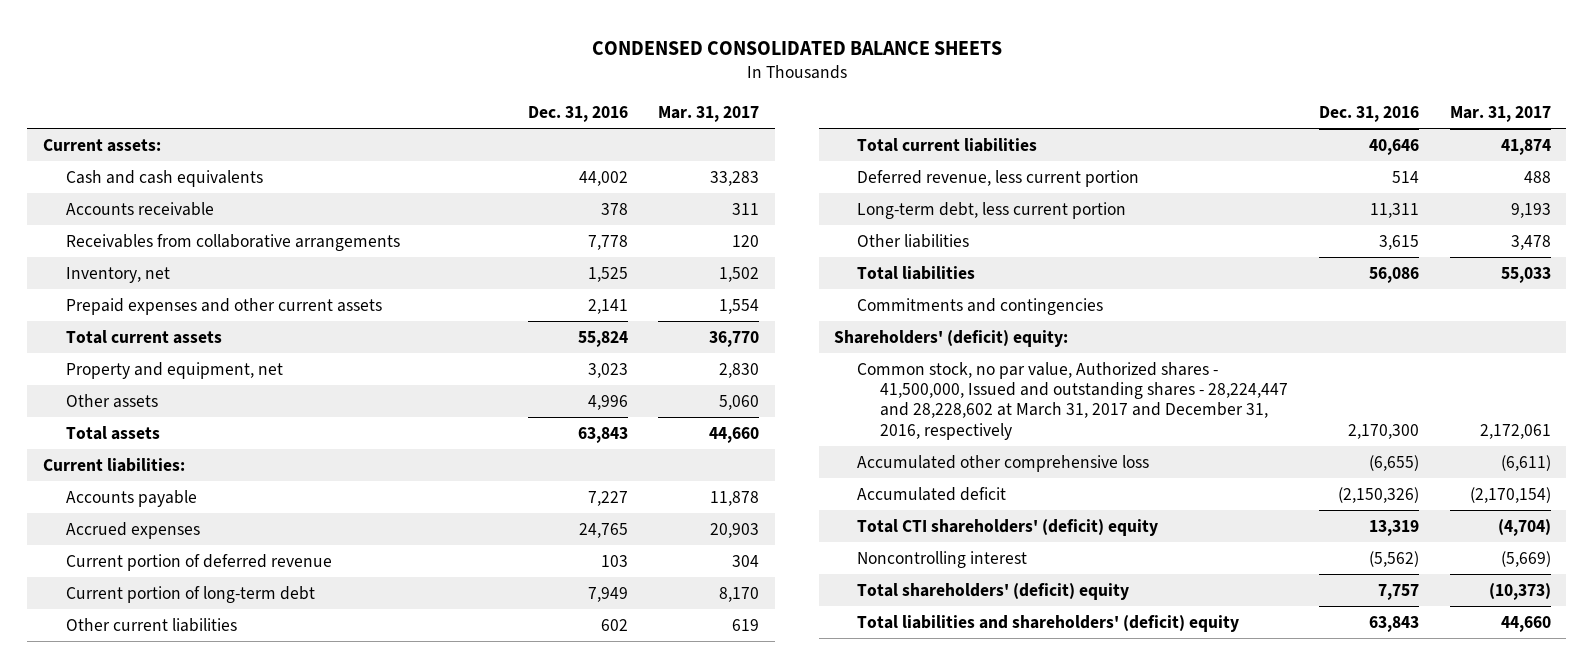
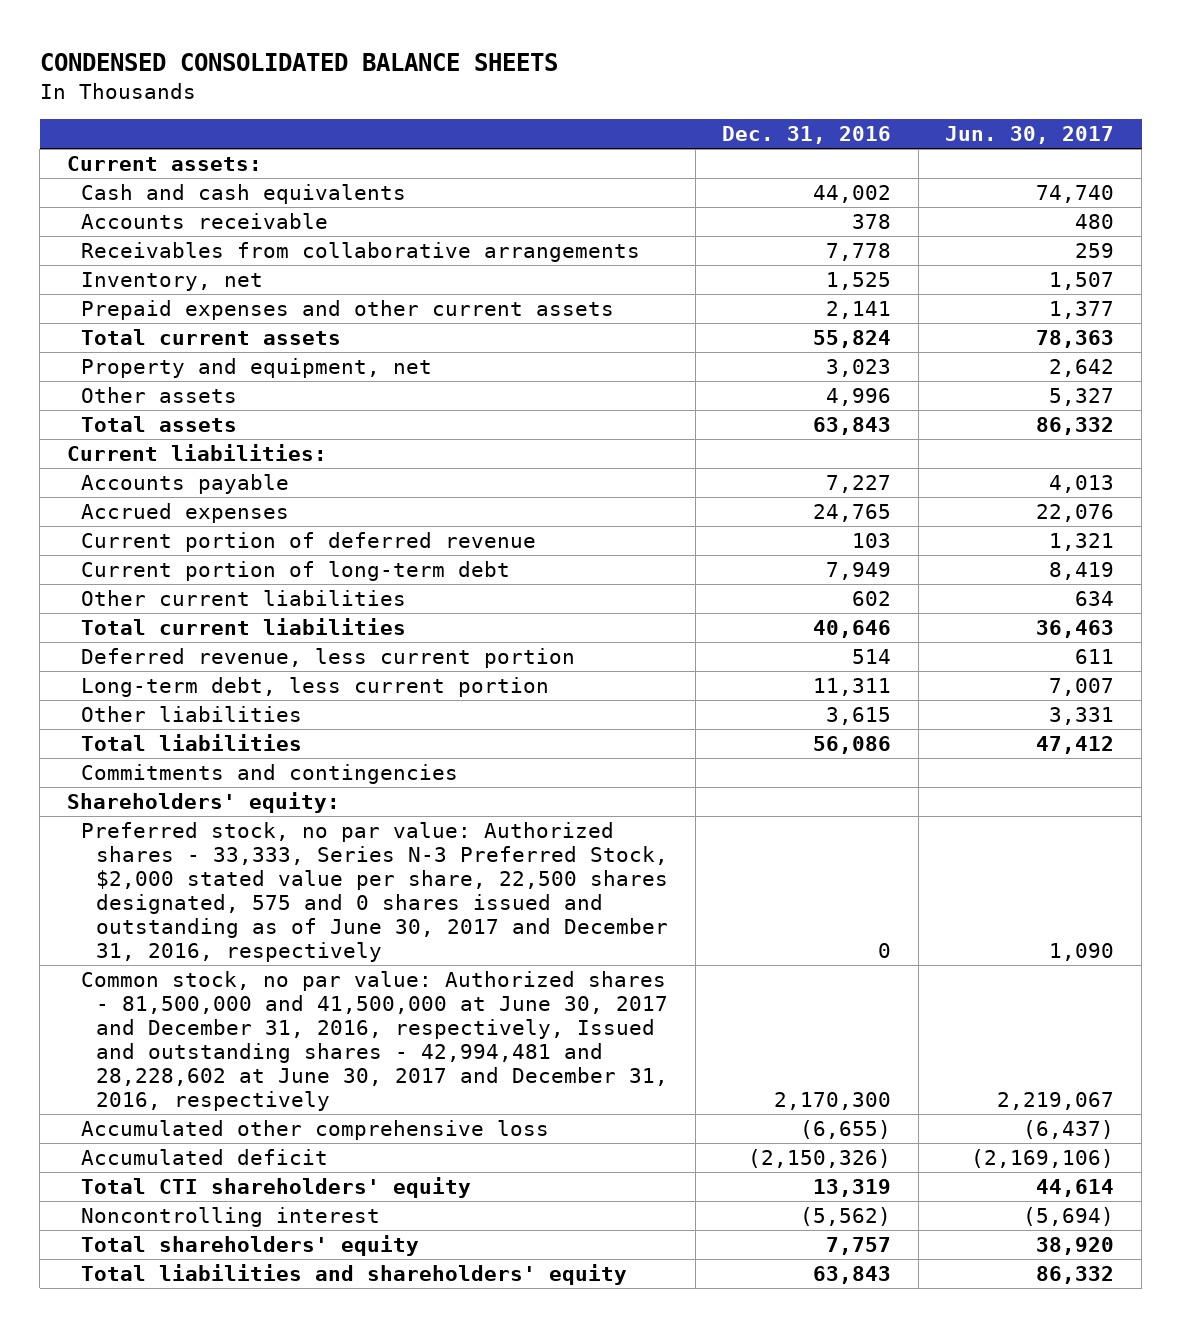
[658,105,760,122] Mar. 31, 2017 -> none
none -> [945,126,1115,145] Jun. 30, 2017
[834,329,1069,347] Shareholders' (deficit) equity: -> [66,792,340,814] Shareholders' equity:
none -> [81,822,669,962] Preferred stock, no par value: Authorized shares - 33,333, Series N-3 Preferred Stock, $2,000 stated value per share, 22,500 shares designated, 575 and 0 shares issued and outstanding as of June 30, 2017 and December 31, 2016, respectively
[857,361,1289,440] Common stock, no par value, Authorized shares - 41,500,000, Issued and outstanding shares - 28,224,447 and 28,228,602 at March 31, 2017 and December 31, 2016, respectively -> [81,971,669,1111] Common stock, no par value: Authorized shares - 81,500,000 and 41,500,000 at June 30, 2017 and December 31, 2016, respectively, Issued and outstanding shares - 42,994,481 and 28,228,602 at June 30, 2017 and December 31, 2016, respectively
[857,518,1159,536] Total CTI shareholders' (deficit) equity -> [81,1177,472,1199] Total CTI shareholders' equity
[857,582,1130,600] Total shareholders' (deficit) equity -> [81,1235,420,1257] Total shareholders' equity
[857,614,1240,632] Total liabilities and shareholders' (deficit) equity -> [81,1264,628,1286] Total liabilities and shareholders' equity

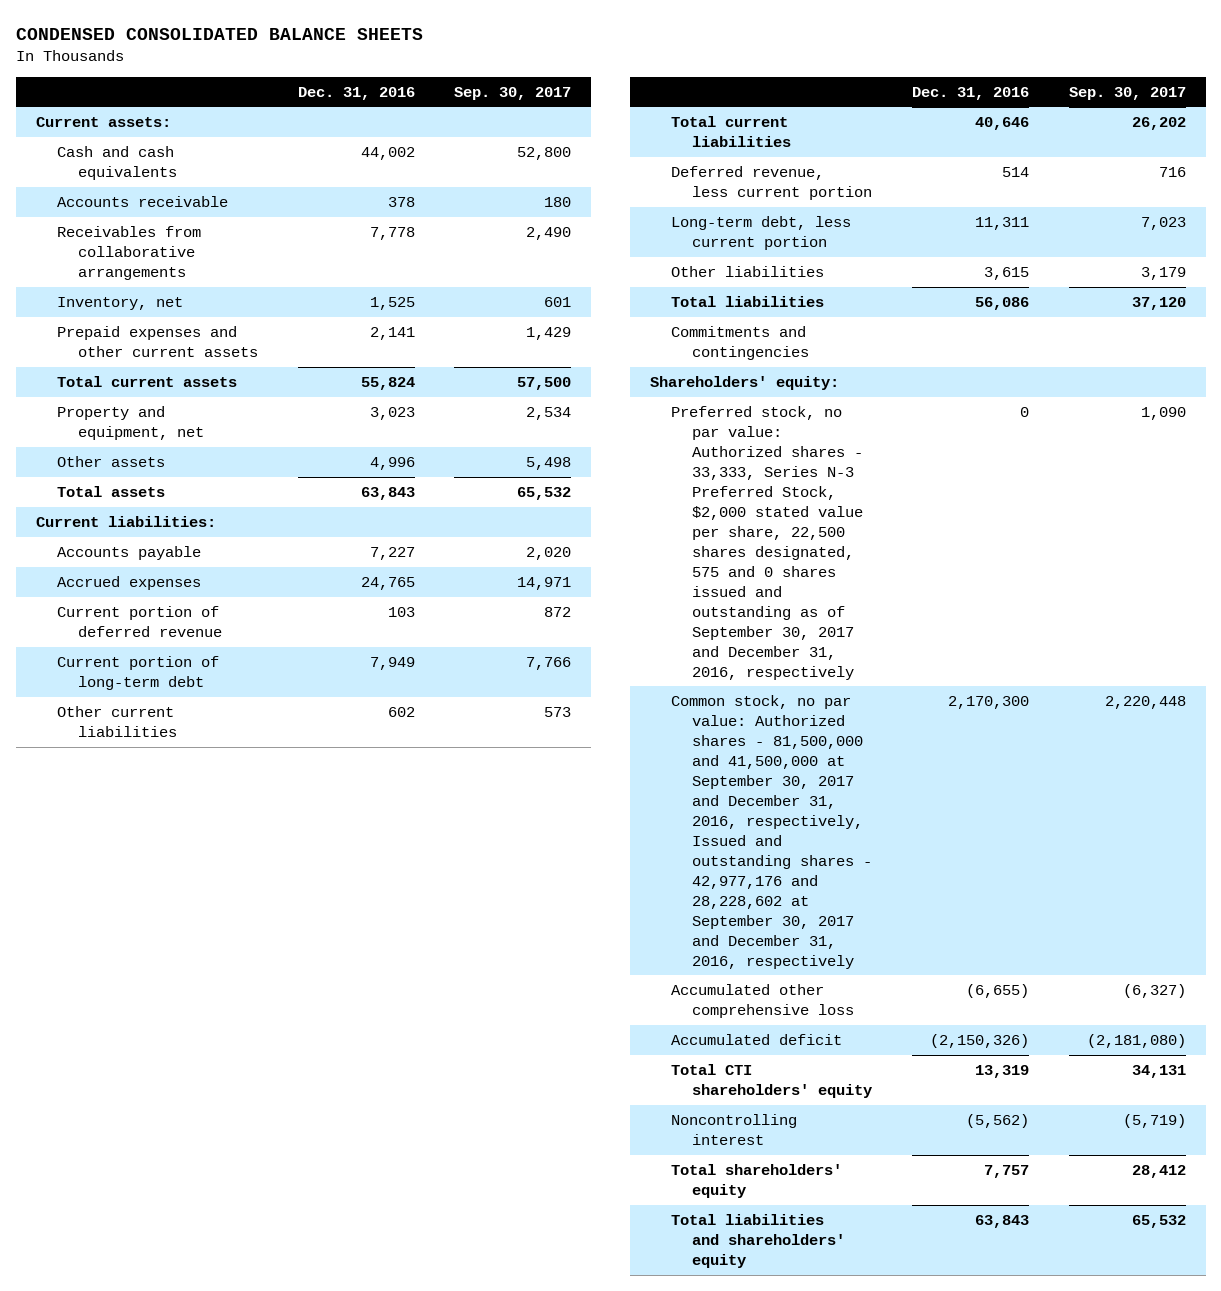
[945,126,1115,145] Jun. 30, 2017 -> none
none -> [454,86,572,100] Sep. 30, 2017
[81,822,669,962] Preferred stock, no par value: Authorized shares - 33,333, Series N-3 Preferred Stock, $2,000 stated value per share, 22,500 shares designated, 575 and 0 shares issued and outstanding as of June 30, 2017 and December 31, 2016, respectively -> [671,406,864,680] Preferred stock, no par value: Authorized shares - 33,333, Series N-3 Preferred Stock, $2,000 stated value per share, 22,500 shares designated, 575 and 0 shares issued and outstanding as of September 30, 2017 and December 31, 2016, respectively
[81,971,669,1111] Common stock, no par value: Authorized shares - 81,500,000 and 41,500,000 at June 30, 2017 and December 31, 2016, respectively, Issued and outstanding shares - 42,994,481 and 28,228,602 at June 30, 2017 and December 31, 2016, respectively -> [671,695,873,969] Common stock, no par value: Authorized shares - 81,500,000 and 41,500,000 at September 30, 2017 and December 31, 2016, respectively, Issued and outstanding shares - 42,977,176 and 28,228,602 at September 30, 2017 and December 31, 2016, respectively

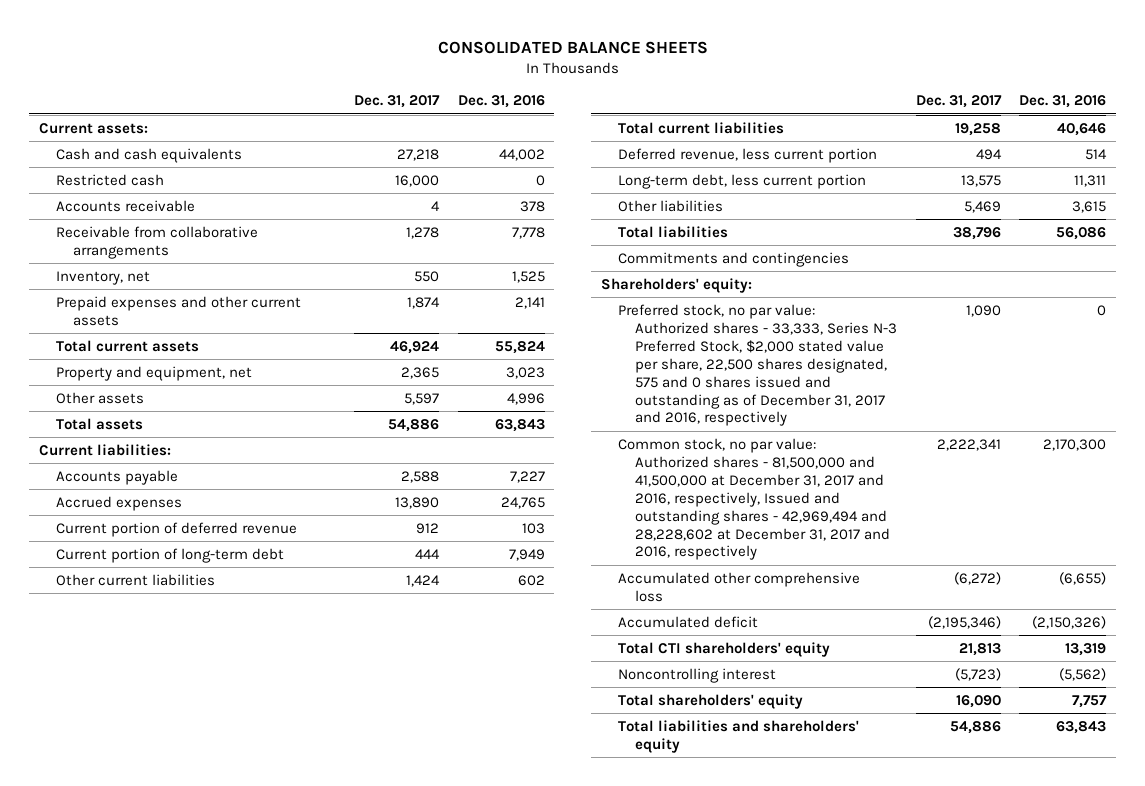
[15,27,423,40] CONDENSED CONSOLIDATED BALANCE SHEETS -> [437,40,708,54] CONSOLIDATED BALANCE SHEETS
[454,86,572,100] Sep. 30, 2017 -> none
none -> [353,95,440,109] Dec. 31, 2017
none -> [55,173,164,186] Restricted cash
[56,226,201,280] Receivables from collaborative arrangements -> [55,225,258,259] Receivable from collaborative arrangements
[671,406,864,680] Preferred stock, no par value: Authorized shares - 33,333, Series N-3 Preferred Stock, $2,000 stated value per share, 22,500 shares designated, 575 and 0 shares issued and outstanding as of September 30, 2017 and December 31, 2016, respectively -> [617,303,897,427] Preferred stock, no par value: Authorized shares - 33,333, Series N-3 Preferred Stock, $2,000 stated value per share, 22,500 shares designated, 575 and 0 shares issued and outstanding as of December 31, 2017 and 2016, respectively
[671,695,873,969] Common stock, no par value: Authorized shares - 81,500,000 and 41,500,000 at September 30, 2017 and December 31, 2016, respectively, Issued and outstanding shares - 42,977,176 and 28,228,602 at September 30, 2017 and December 31, 2016, respectively -> [617,437,890,561] Common stock, no par value: Authorized shares - 81,500,000 and 41,500,000 at December 31, 2017 and 2016, respectively, Issued and outstanding shares - 42,969,494 and 28,228,602 at December 31, 2017 and 2016, respectively

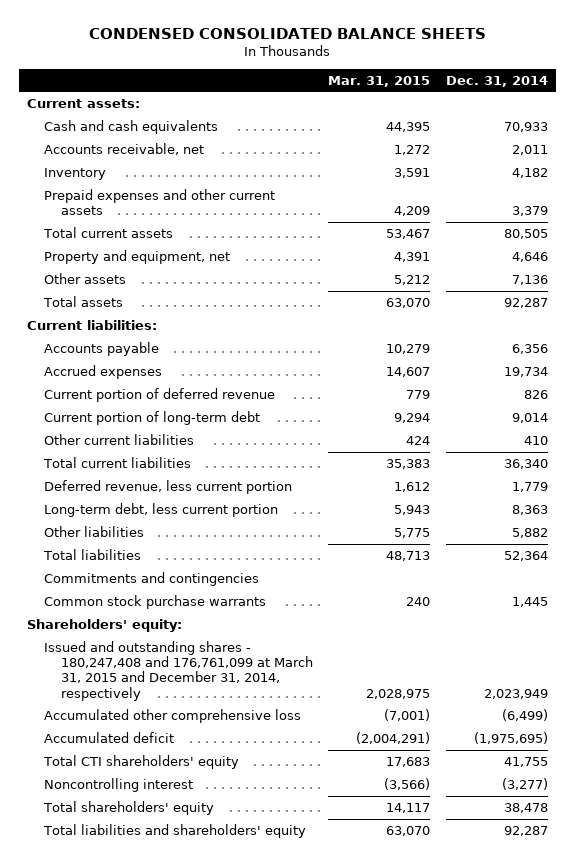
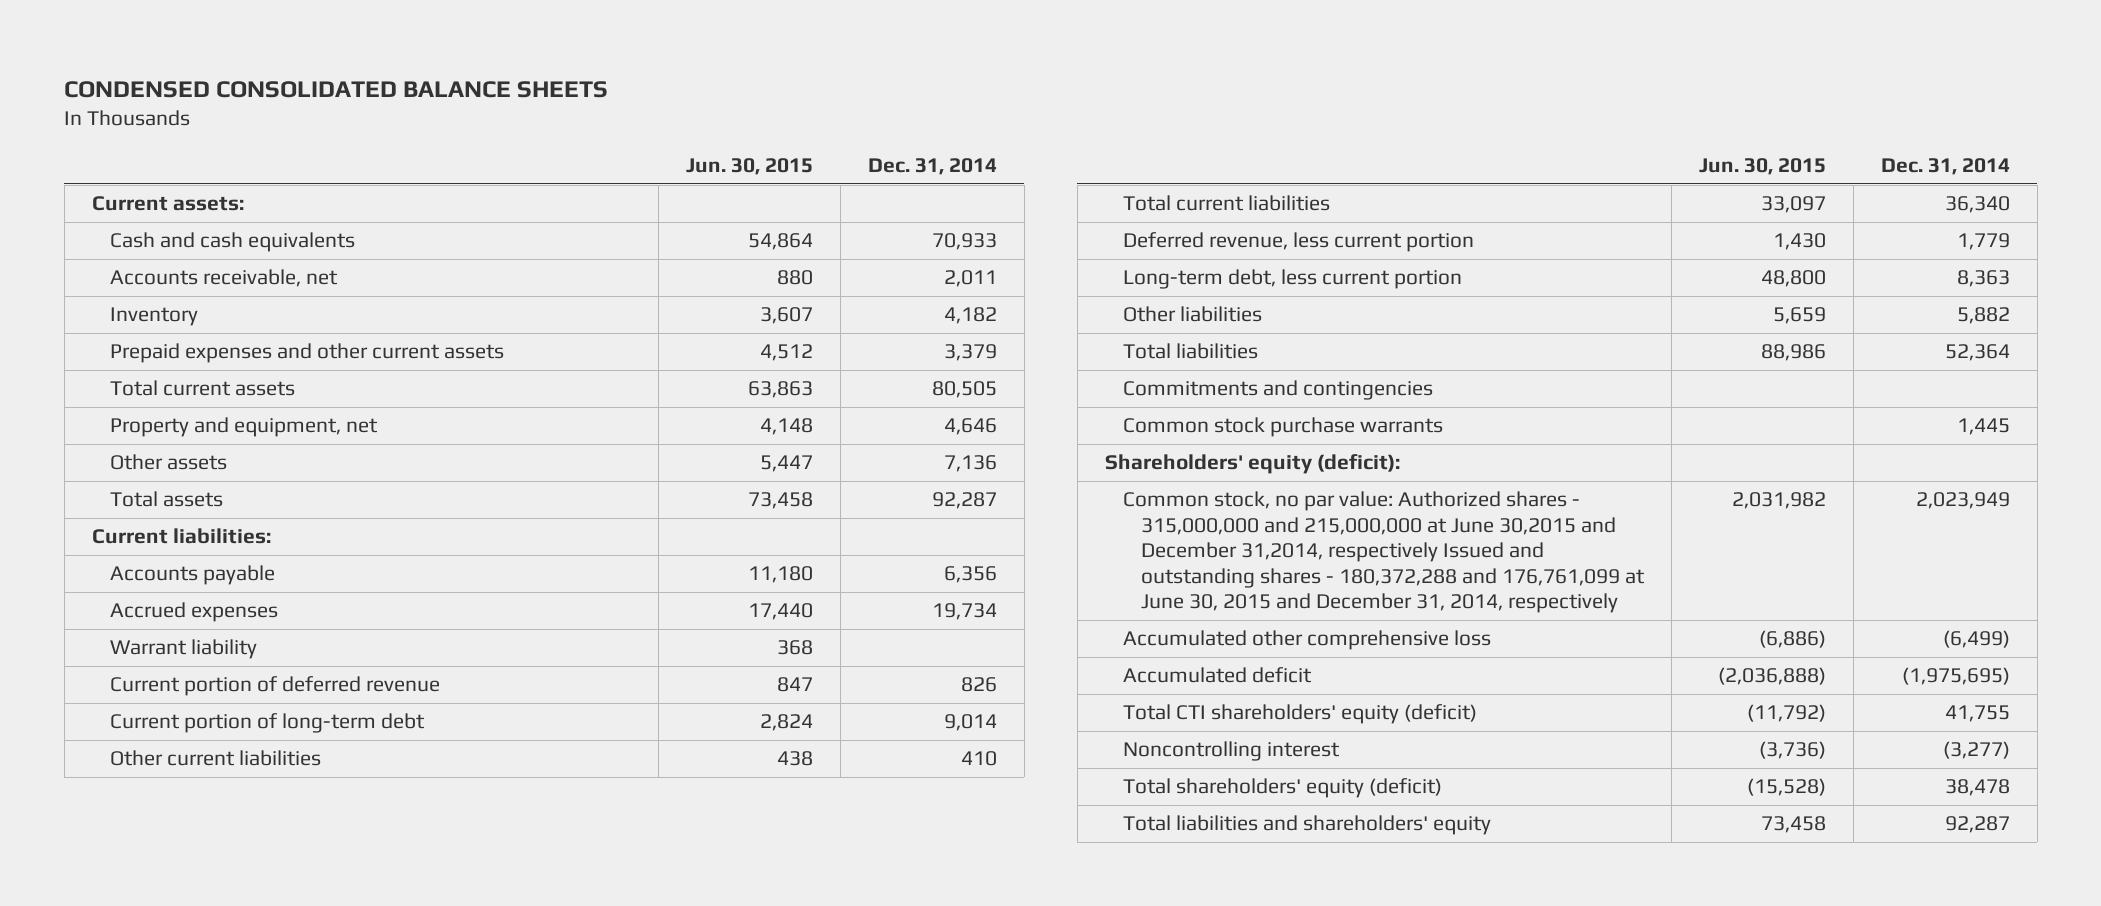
[328,75,431,87] Mar. 31, 2015 -> none
none -> [686,157,814,175] Jun. 30, 2015
none -> [109,639,257,660] Warrant liability
[26,618,182,632] Shareholders' equity: -> [1104,454,1400,475] Shareholders' equity (deficit):
[43,640,313,701] Issued and outstanding shares - 180,247,408 and 176,761,099 at March 31, 2015 and December 31, 2014, respectively -> [1122,491,1646,614] Common stock, no par value: Authorized shares - 315,000,000 and 215,000,000 at June 30,2015 and December 31,2014, respectively Issued and outstanding shares - 180,372,288 and 176,761,099 at June 30, 2015 and December 31, 2014, respectively
[42,754,239,769] Total CTI shareholders' equity -> [1122,704,1477,725] Total CTI shareholders' equity (deficit)
[42,800,214,815] Total shareholders' equity -> [1122,778,1442,799] Total shareholders' equity (deficit)

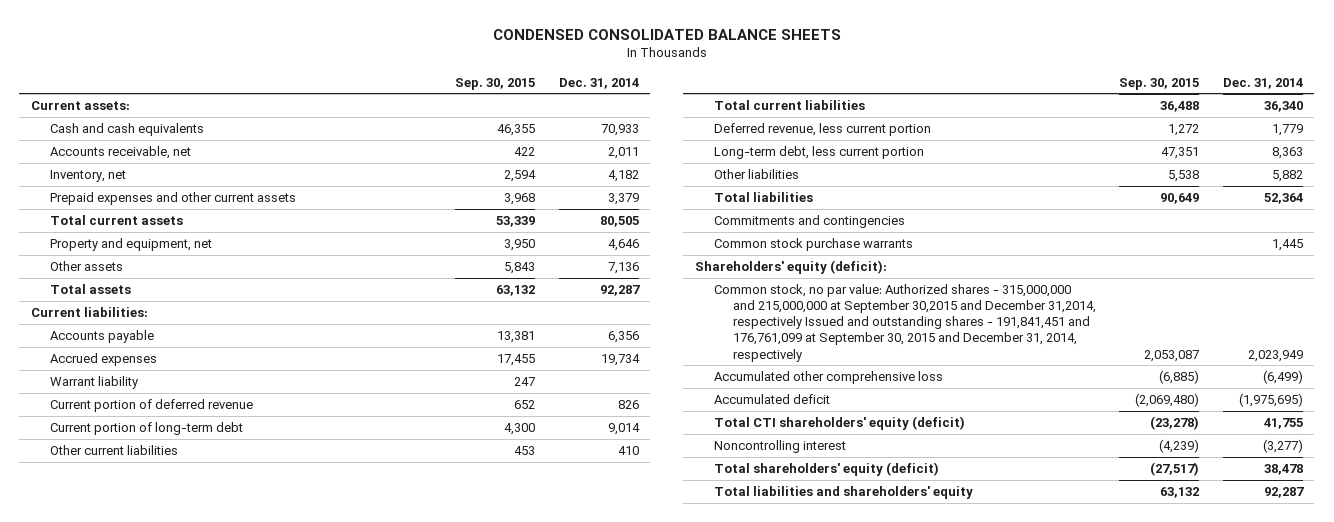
[686,157,814,175] Jun. 30, 2015 -> none
none -> [455,77,536,90] Sep. 30, 2015
[109,307,198,327] Inventory -> [49,170,126,183] Inventory, net
[1122,491,1646,614] Common stock, no par value: Authorized shares - 315,000,000 and 215,000,000 at June 30,2015 and December 31,2014, respectively Issued and outstanding shares - 180,372,288 and 176,761,099 at June 30, 2015 and December 31, 2014, respectively -> [713,284,1096,362] Common stock, no par value: Authorized shares - 315,000,000 and 215,000,000 at September 30,2015 and December 31,2014, respectively Issued and outstanding shares - 191,841,451 and 176,761,099 at September 30, 2015 and December 31, 2014, respectively

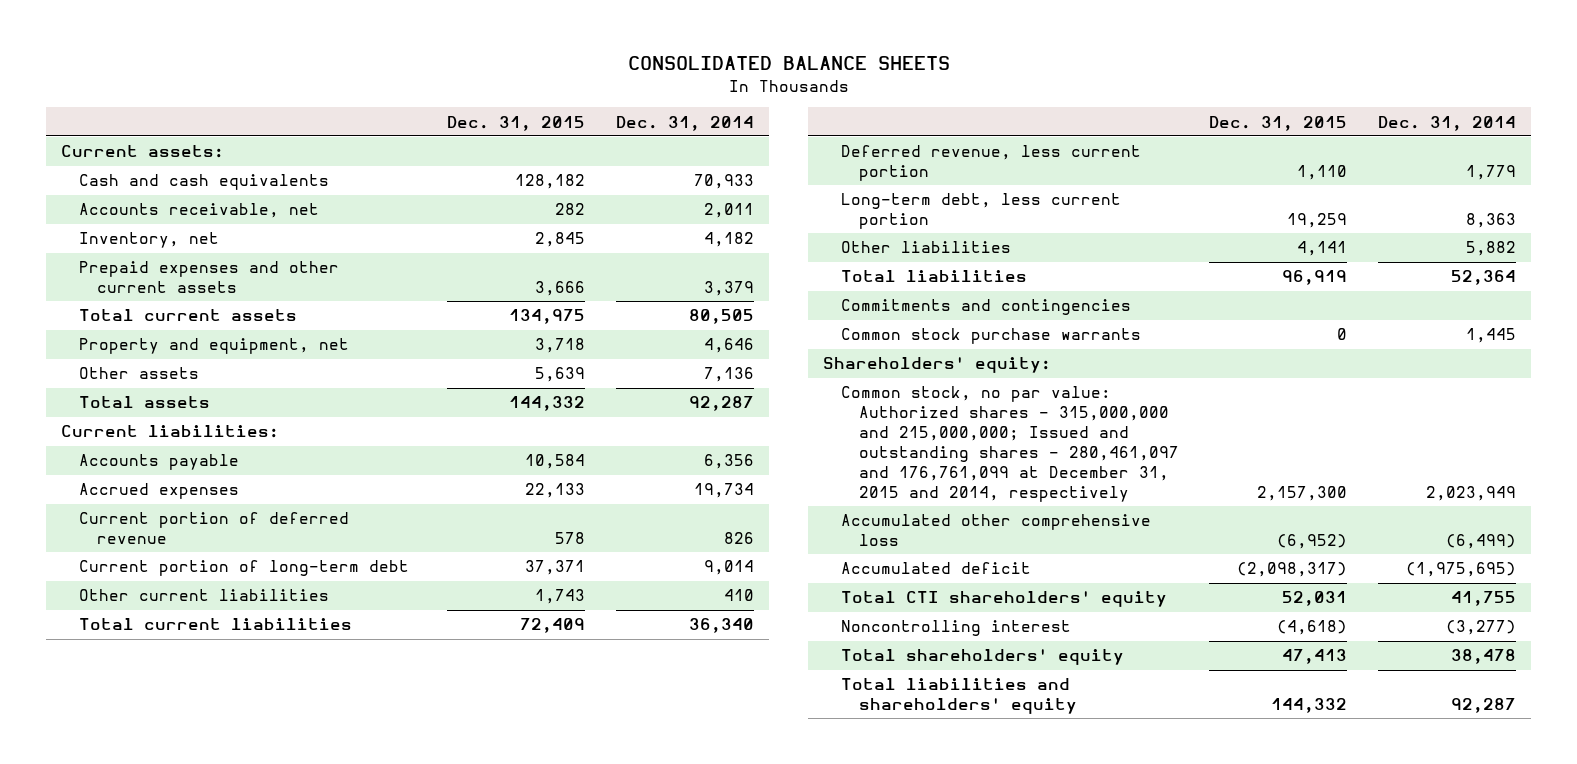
[492,28,841,40] CONDENSED CONSOLIDATED BALANCE SHEETS -> [627,56,950,71] CONSOLIDATED BALANCE SHEETS
[455,77,536,90] Sep. 30, 2015 -> none
none -> [447,115,586,131] Dec. 31, 2015
[49,376,138,390] Warrant liability -> none
[694,260,887,275] Shareholders' equity (deficit): -> [823,357,1052,374] Shareholders' equity:
[713,284,1096,362] Common stock, no par value: Authorized shares - 315,000,000 and 215,000,000 at September 30,2015 and December 31,2014, respectively Issued and outstanding shares - 191,841,451 and 176,761,099 at September 30, 2015 and December 31, 2014, respectively -> [841,386,1179,502] Common stock, no par value: Authorized shares - 315,000,000 and 215,000,000; Issued and outstanding shares - 280,461,097 and 176,761,099 at December 31, 2015 and 2014, respectively
[713,416,965,431] Total CTI shareholders' equity (deficit) -> [841,591,1168,608] Total CTI shareholders' equity
[713,462,939,477] Total shareholders' equity (deficit) -> [841,649,1125,666] Total shareholders' equity

